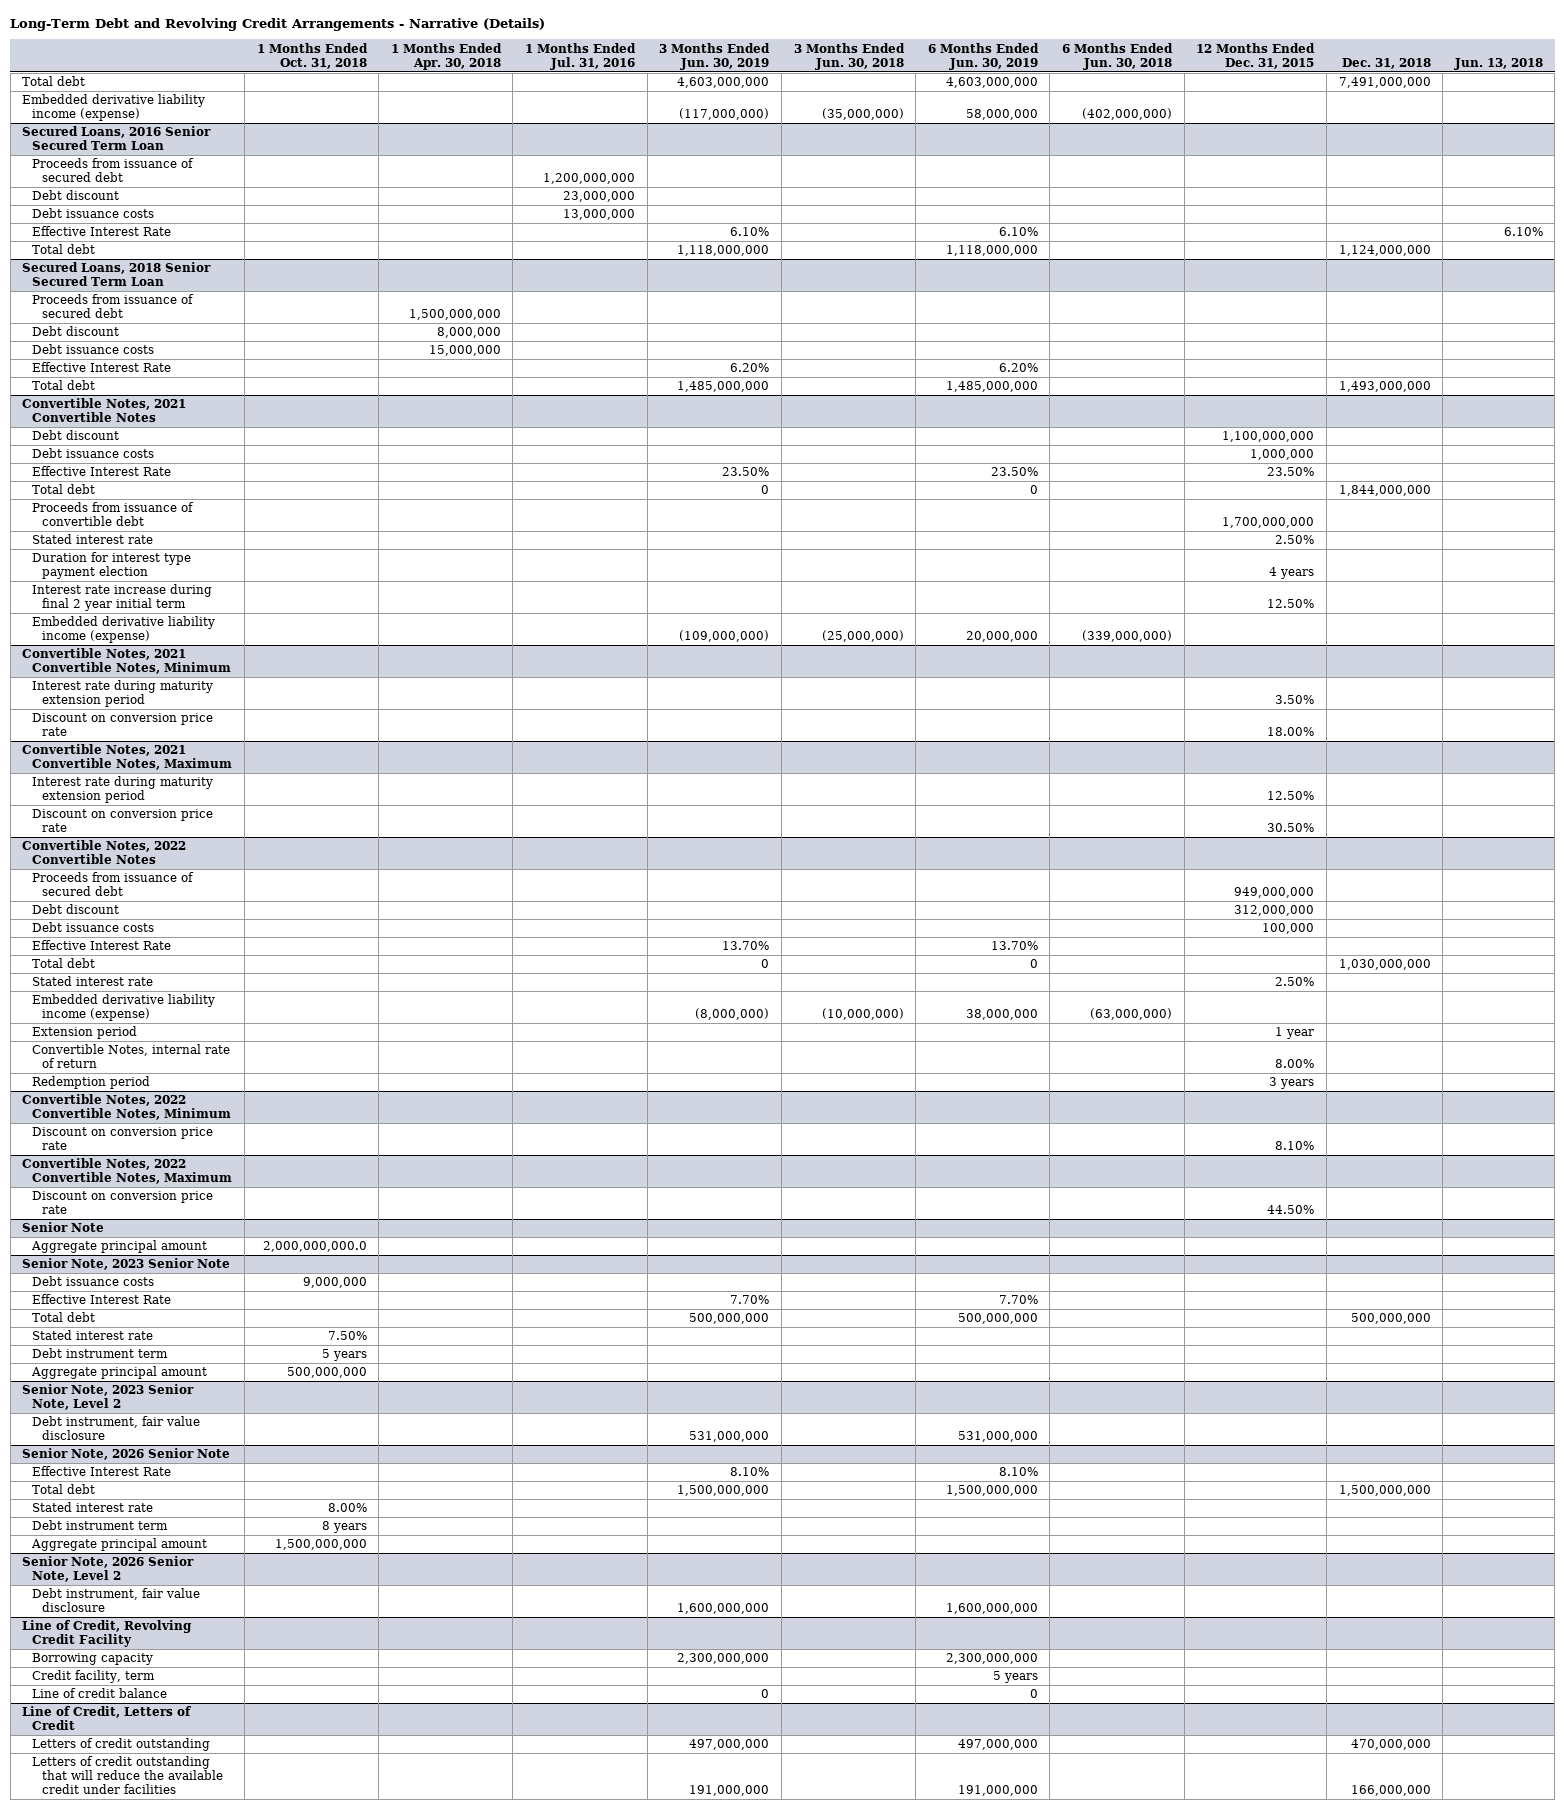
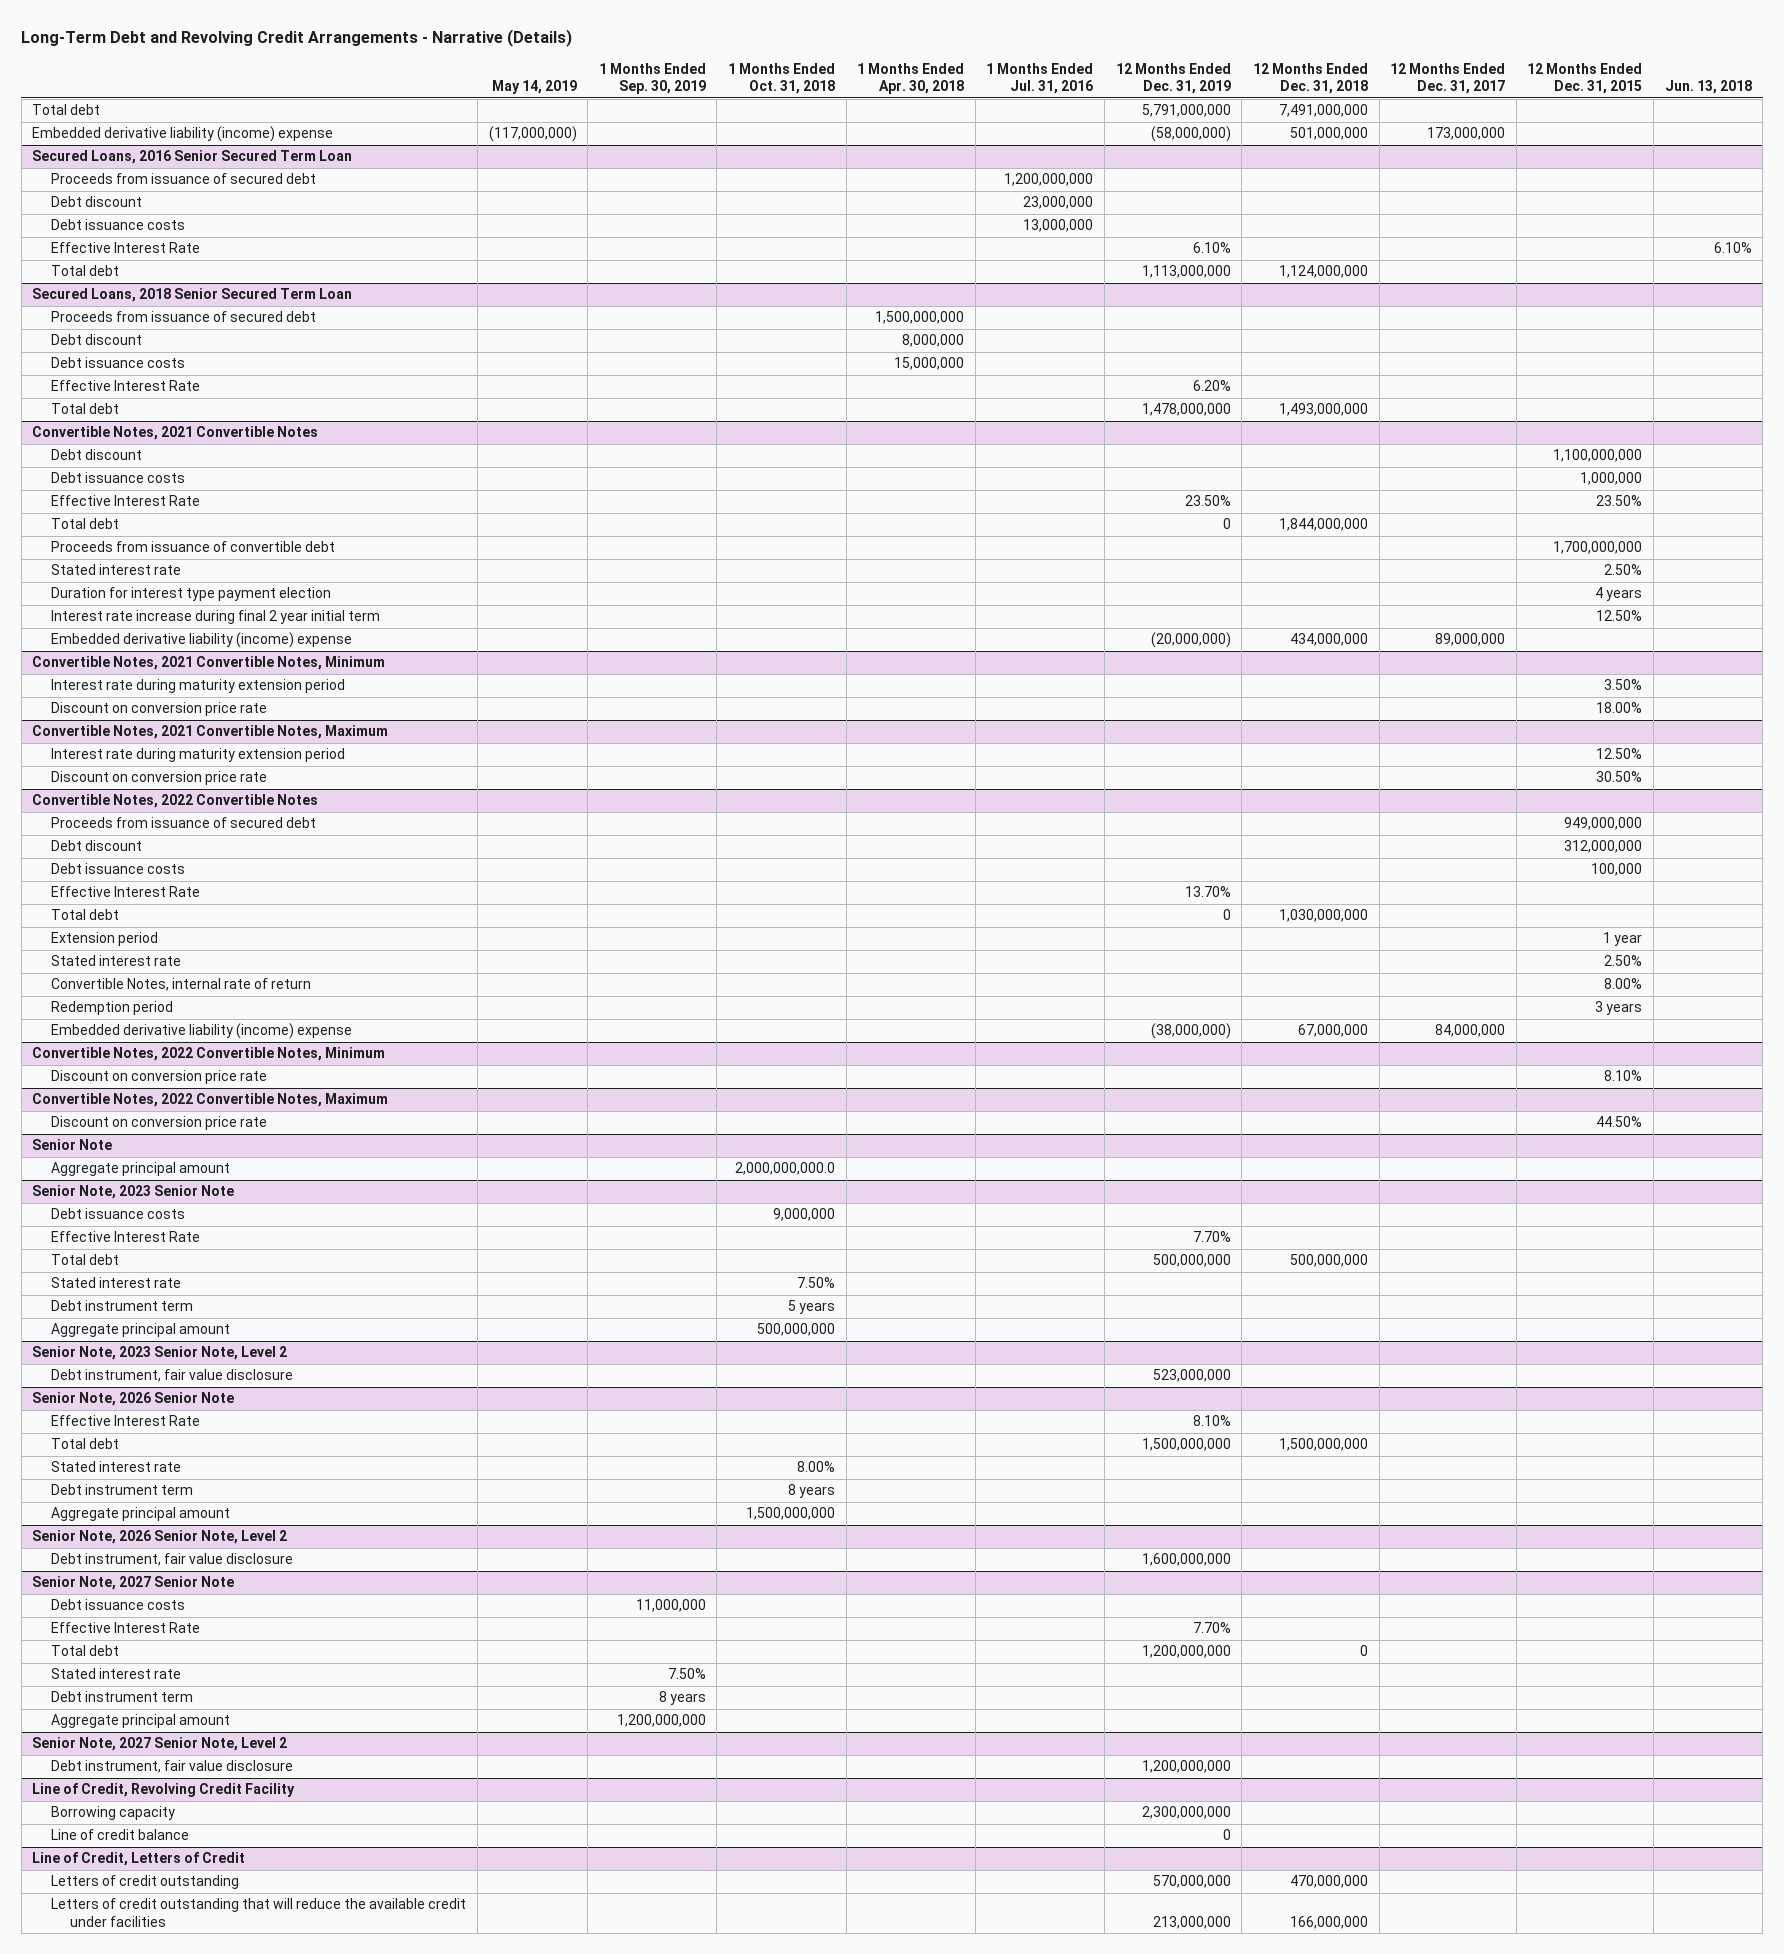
[659,42,771,70] 3 Months Ended Jun. 30, 2019 -> none
[793,42,905,70] 3 Months Ended Jun. 30, 2018 -> none
[927,42,1039,70] 6 Months Ended Jun. 30, 2019 -> none
[1062,42,1174,70] 6 Months Ended Jun. 30, 2018 -> none
[1341,57,1431,69] Dec. 31, 2018 -> none
none -> [491,80,577,95] May 14, 2019
none -> [598,62,706,95] 1 Months Ended Sep. 30, 2019
none -> [1115,62,1231,95] 12 Months Ended Dec. 31, 2019
none -> [1252,62,1368,95] 12 Months Ended Dec. 31, 2018
none -> [1390,62,1506,95] 12 Months Ended Dec. 31, 2017
[22,94,206,122] Embedded derivative liability income (expense) -> [32,126,334,143] Embedded derivative liability (income) expense
[32,616,216,644] Embedded derivative liability income (expense) -> [51,632,353,649] Embedded derivative liability (income) expense
[32,994,216,1022] Embedded derivative liability income (expense) -> none
[32,976,154,987] Stated interest rate -> [51,955,182,967] Stated interest rate
none -> [51,1023,353,1040] Embedded derivative liability (income) expense
none -> [32,1576,235,1591] Senior Note, 2027 Senior Note
none -> [51,1599,186,1611] Debt issuance costs
none -> [51,1622,201,1634] Effective Interest Rate
none -> [51,1645,120,1657] Total debt
none -> [51,1668,182,1680] Stated interest rate
none -> [51,1691,194,1703] Debt instrument term
none -> [51,1714,231,1729] Aggregate principal amount
none -> [32,1737,288,1752] Senior Note, 2027 Senior Note, Level 2
none -> [51,1760,294,1774] Debt instrument, fair value disclosure
[32,1670,156,1684] Credit facility, term -> none

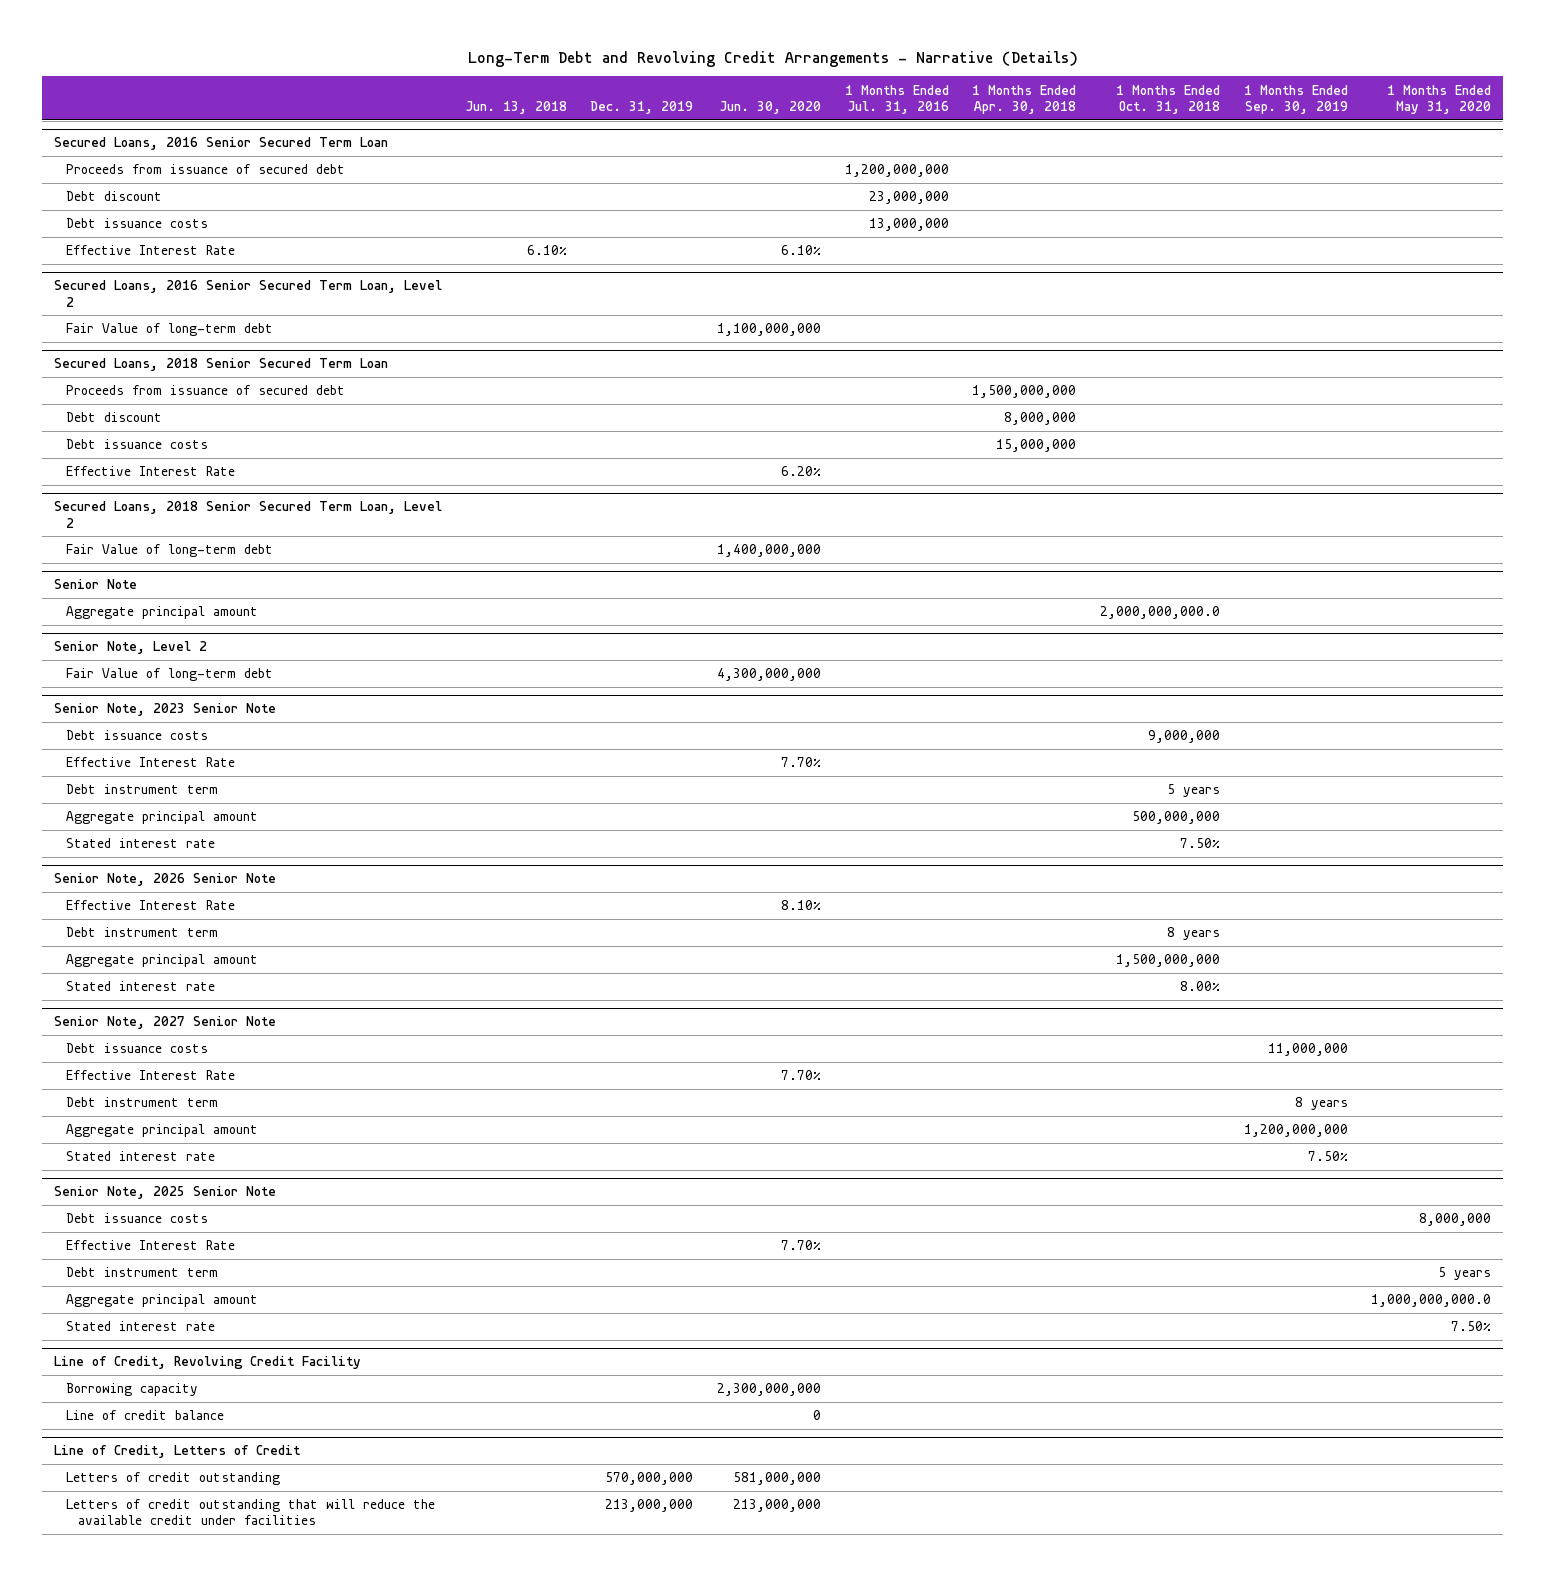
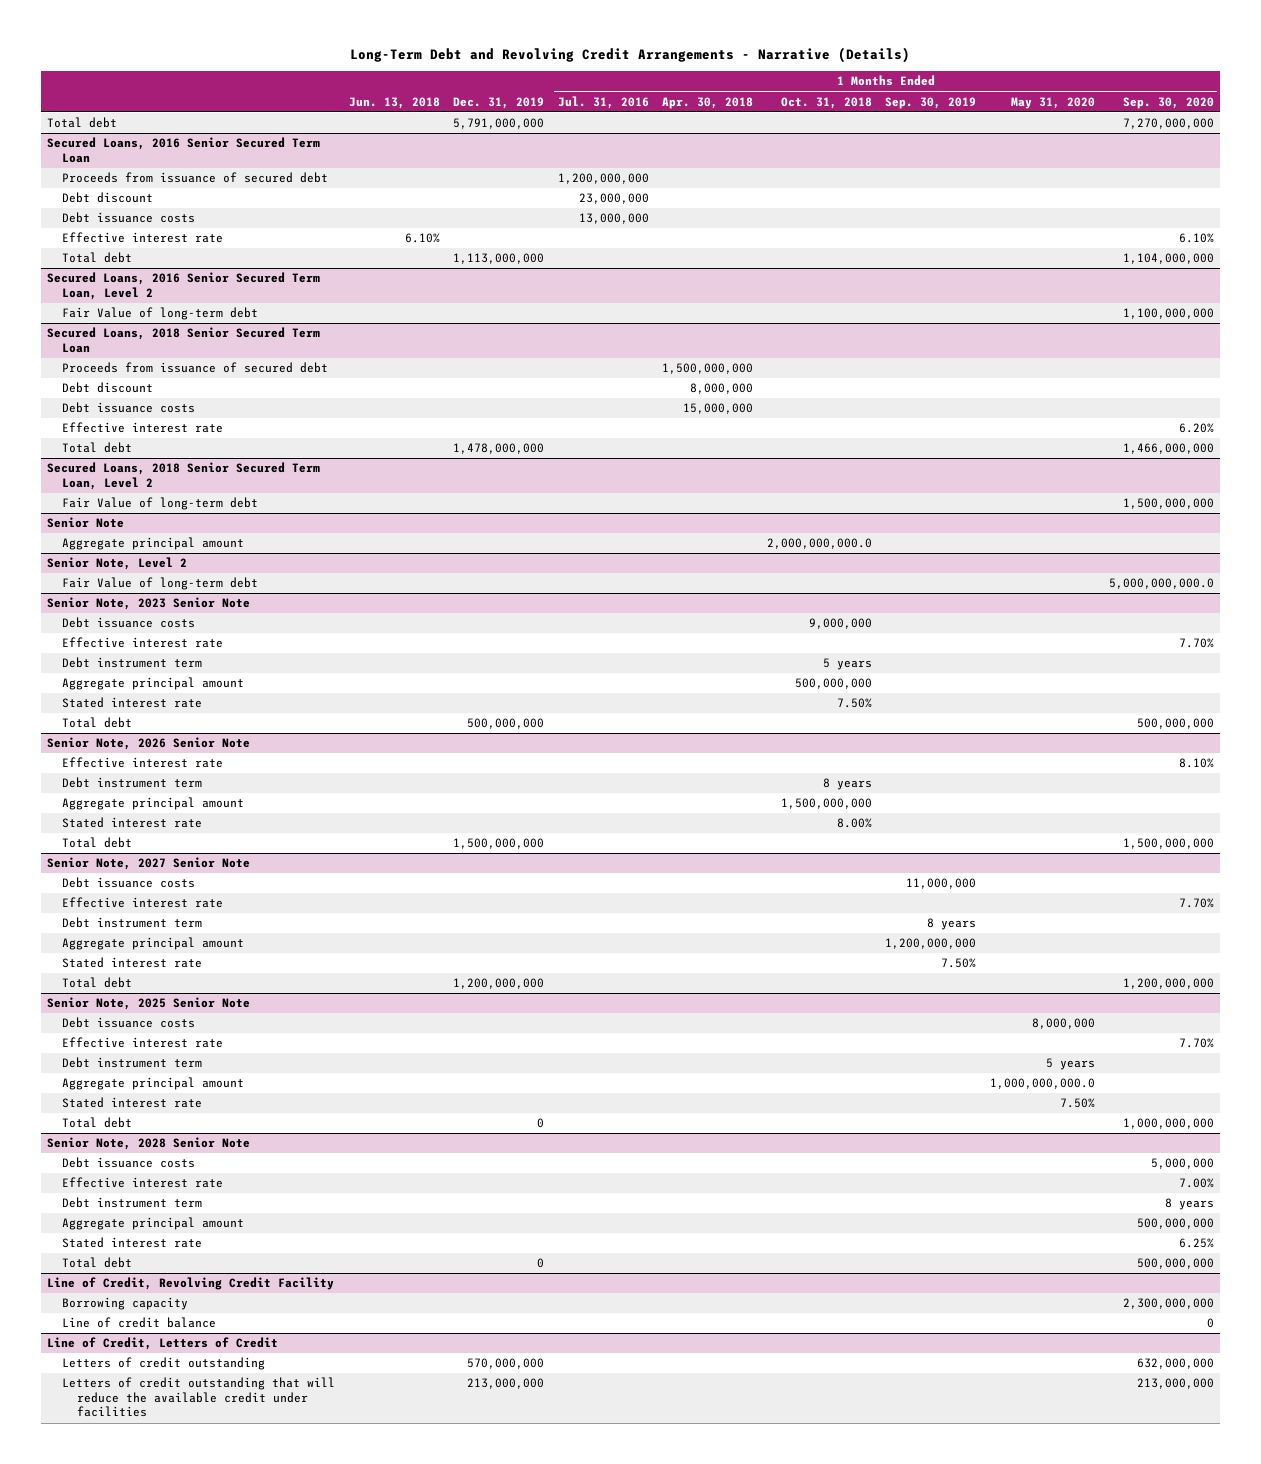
[719,100,821,114] Jun. 30, 2020 -> none
none -> [1122,96,1214,109] Sep. 30, 2020
none -> [47,117,118,129] Total debt
[65,245,235,256] Effective Interest Rate -> [61,232,223,244] Effective interest rate
none -> [61,252,132,264] Total debt
[65,466,235,477] Effective Interest Rate -> [61,422,223,434] Effective interest rate
none -> [61,442,132,454] Total debt
[65,757,235,768] Effective Interest Rate -> [61,637,223,649] Effective interest rate
none -> [61,717,132,729] Total debt
[65,900,235,911] Effective Interest Rate -> [61,757,223,769] Effective interest rate
none -> [61,837,132,849] Total debt
[65,1070,235,1081] Effective Interest Rate -> [61,897,223,909] Effective interest rate
none -> [61,977,132,989] Total debt
[65,1240,235,1251] Effective Interest Rate -> [61,1037,223,1049] Effective interest rate
none -> [61,1117,132,1129] Total debt
none -> [47,1137,251,1151] Senior Note, 2028 Senior Note
none -> [61,1157,195,1169] Debt issuance costs
none -> [61,1177,223,1189] Effective interest rate
none -> [61,1197,202,1209] Debt instrument term
none -> [61,1217,244,1231] Aggregate principal amount
none -> [61,1237,202,1249] Stated interest rate
none -> [61,1257,132,1269] Total debt

